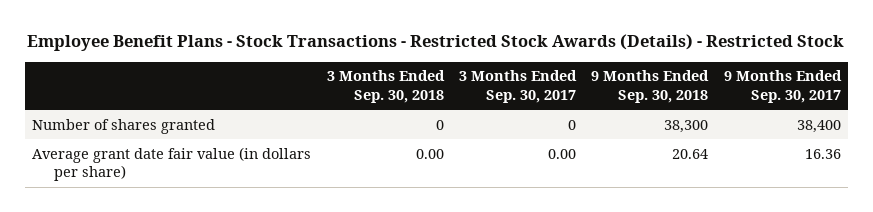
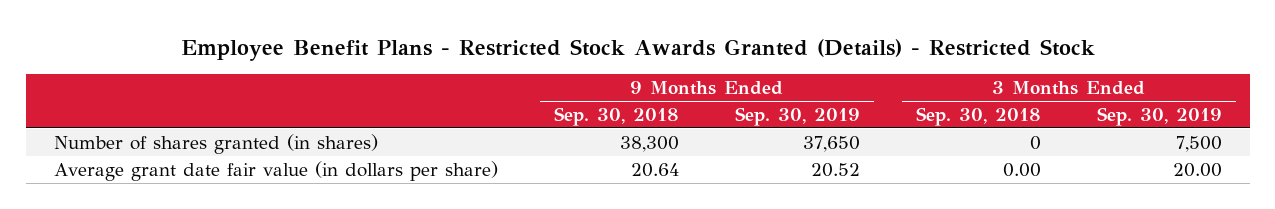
[27,34,845,52] Employee Benefit Plans - Stock Transactions - Restricted Stock Awards (Details) - Restricted Stock -> [180,39,1095,62] Employee Benefit Plans - Restricted Stock Awards Granted (Details) - Restricted Stock
[458,70,577,103] 3 Months Ended Sep. 30, 2017 -> none
[723,70,842,103] 9 Months Ended Sep. 30, 2017 -> none
none -> [734,107,860,127] Sep. 30, 2019
none -> [1096,107,1222,127] Sep. 30, 2019
[32,118,216,134] Number of shares granted -> [53,134,378,155] Number of shares granted (in shares)

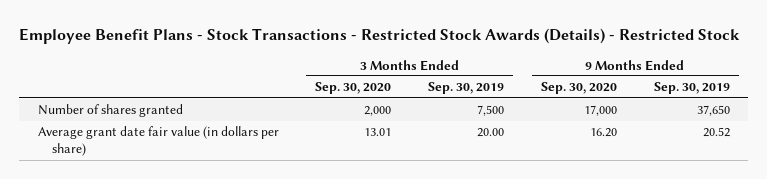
[180,39,1095,62] Employee Benefit Plans - Restricted Stock Awards Granted (Details) - Restricted Stock -> [19,28,741,45] Employee Benefit Plans - Stock Transactions - Restricted Stock Awards (Details) - Restricted Stock
[553,107,679,127] Sep. 30, 2018 -> none
[915,107,1041,127] Sep. 30, 2018 -> none
none -> [315,82,392,95] Sep. 30, 2020
none -> [540,82,617,95] Sep. 30, 2020
[53,134,378,155] Number of shares granted (in shares) -> [37,104,183,118] Number of shares granted

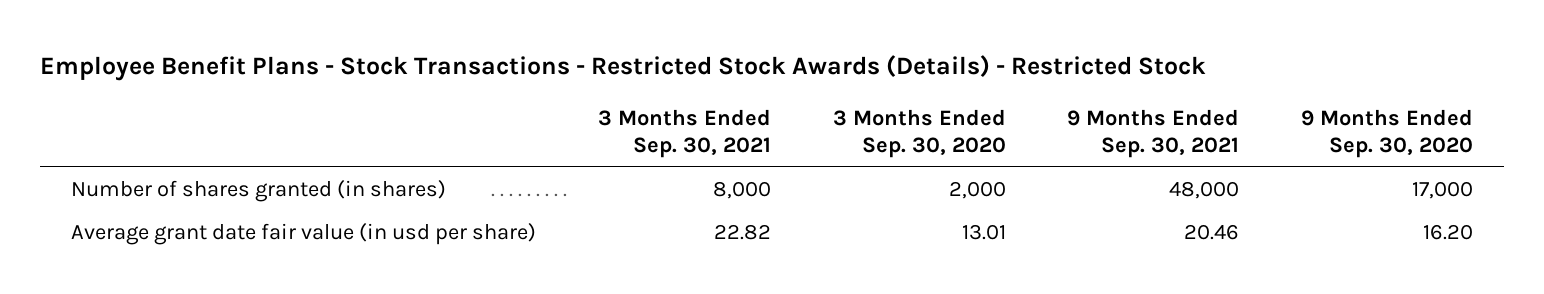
[428,82,505,95] Sep. 30, 2019 -> none
[653,82,730,95] Sep. 30, 2019 -> none
none -> [597,108,771,159] 3 Months Ended Sep. 30, 2021
none -> [1067,108,1240,159] 9 Months Ended Sep. 30, 2021
[37,104,183,118] Number of shares granted -> [71,180,447,203] Number of shares granted (in shares)
[37,126,279,157] Average grant date fair value (in dollars per share) -> [71,223,537,246] Average grant date fair value (in usd per share)

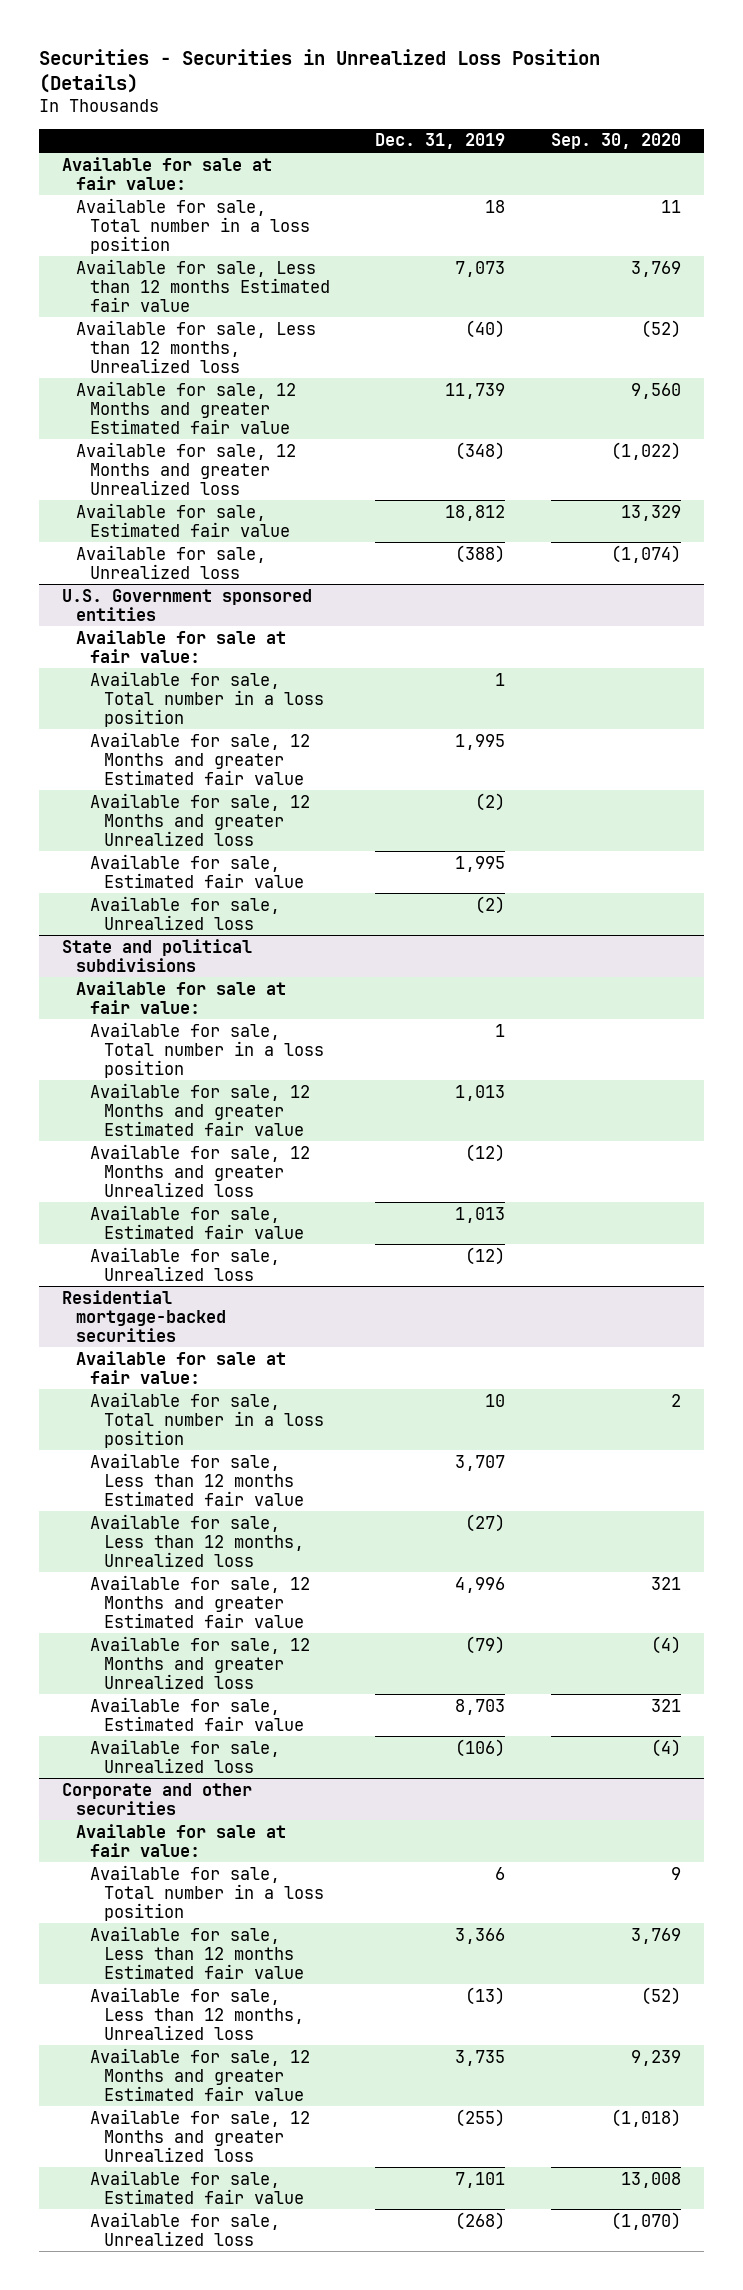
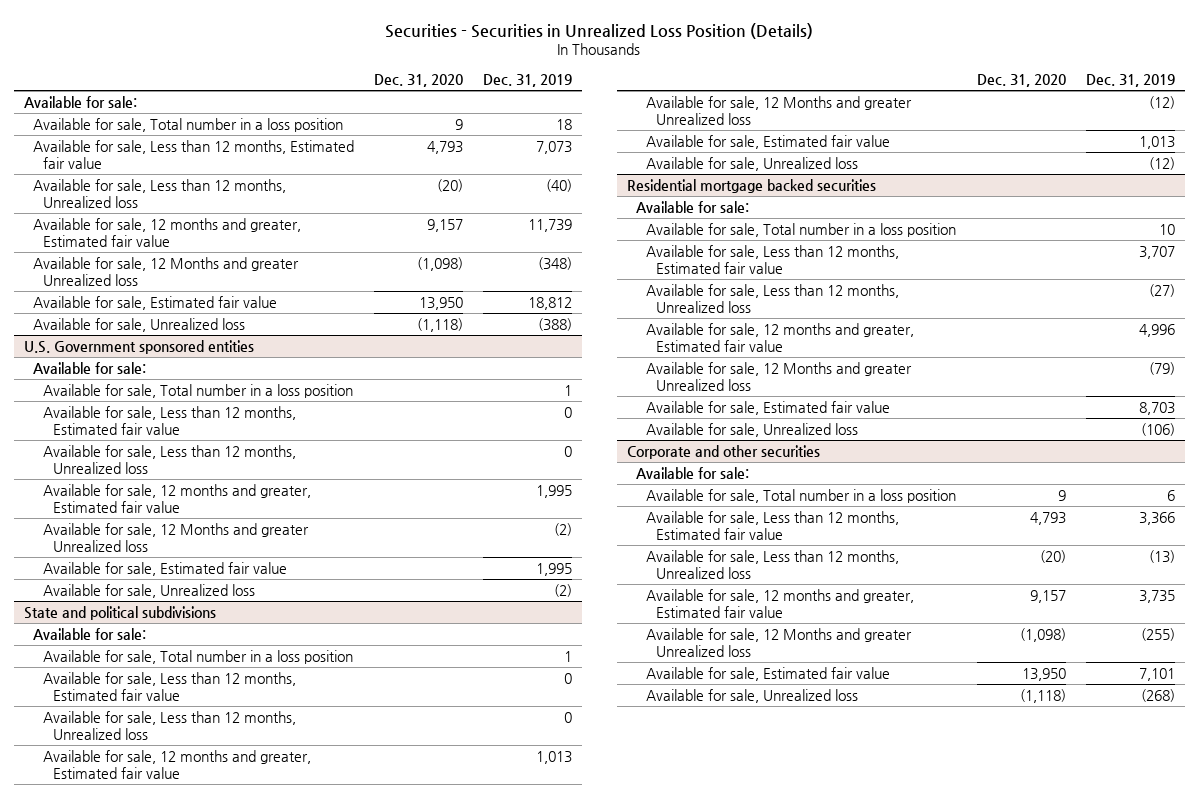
[551,133,682,150] Sep. 30, 2020 -> none
none -> [374,74,464,88] Dec. 31, 2020
[62,156,273,190] Available for sale at fair value: -> [23,95,137,108] Available for sale:
[76,258,330,312] Available for sale, Less than 12 months Estimated fair value -> [33,139,355,170] Available for sale, Less than 12 months, Estimated fair value
[76,380,297,434] Available for sale, 12 Months and greater Estimated fair value -> [33,217,302,248] Available for sale, 12 months and greater, Estimated fair value
[76,629,287,663] Available for sale at fair value: -> [33,361,147,374] Available for sale:
none -> [43,405,297,436] Available for sale, Less than 12 months, Estimated fair value
none -> [43,444,297,475] Available for sale, Less than 12 months, Unrealized loss
[89,731,310,785] Available for sale, 12 Months and greater Estimated fair value -> [43,483,312,514] Available for sale, 12 months and greater, Estimated fair value
[76,980,287,1014] Available for sale at fair value: -> [33,627,147,640] Available for sale:
none -> [43,671,297,702] Available for sale, Less than 12 months, Estimated fair value
none -> [43,710,297,741] Available for sale, Less than 12 months, Unrealized loss
[89,1082,310,1136] Available for sale, 12 Months and greater Estimated fair value -> [43,749,312,780] Available for sale, 12 months and greater, Estimated fair value
[62,1289,227,1342] Residential mortgage-backed securities -> [626,178,876,193] Residential mortgage backed securities
[76,1350,287,1384] Available for sale at fair value: -> [636,200,750,213] Available for sale:
[89,1452,304,1506] Available for sale, Less than 12 months Estimated fair value -> [646,244,900,275] Available for sale, Less than 12 months, Estimated fair value
[89,1574,310,1628] Available for sale, 12 Months and greater Estimated fair value -> [646,322,915,353] Available for sale, 12 months and greater, Estimated fair value
[76,1823,287,1857] Available for sale at fair value: -> [636,466,750,479] Available for sale:
[89,1925,304,1979] Available for sale, Less than 12 months Estimated fair value -> [646,510,900,541] Available for sale, Less than 12 months, Estimated fair value
[89,2047,310,2101] Available for sale, 12 Months and greater Estimated fair value -> [646,588,915,619] Available for sale, 12 months and greater, Estimated fair value

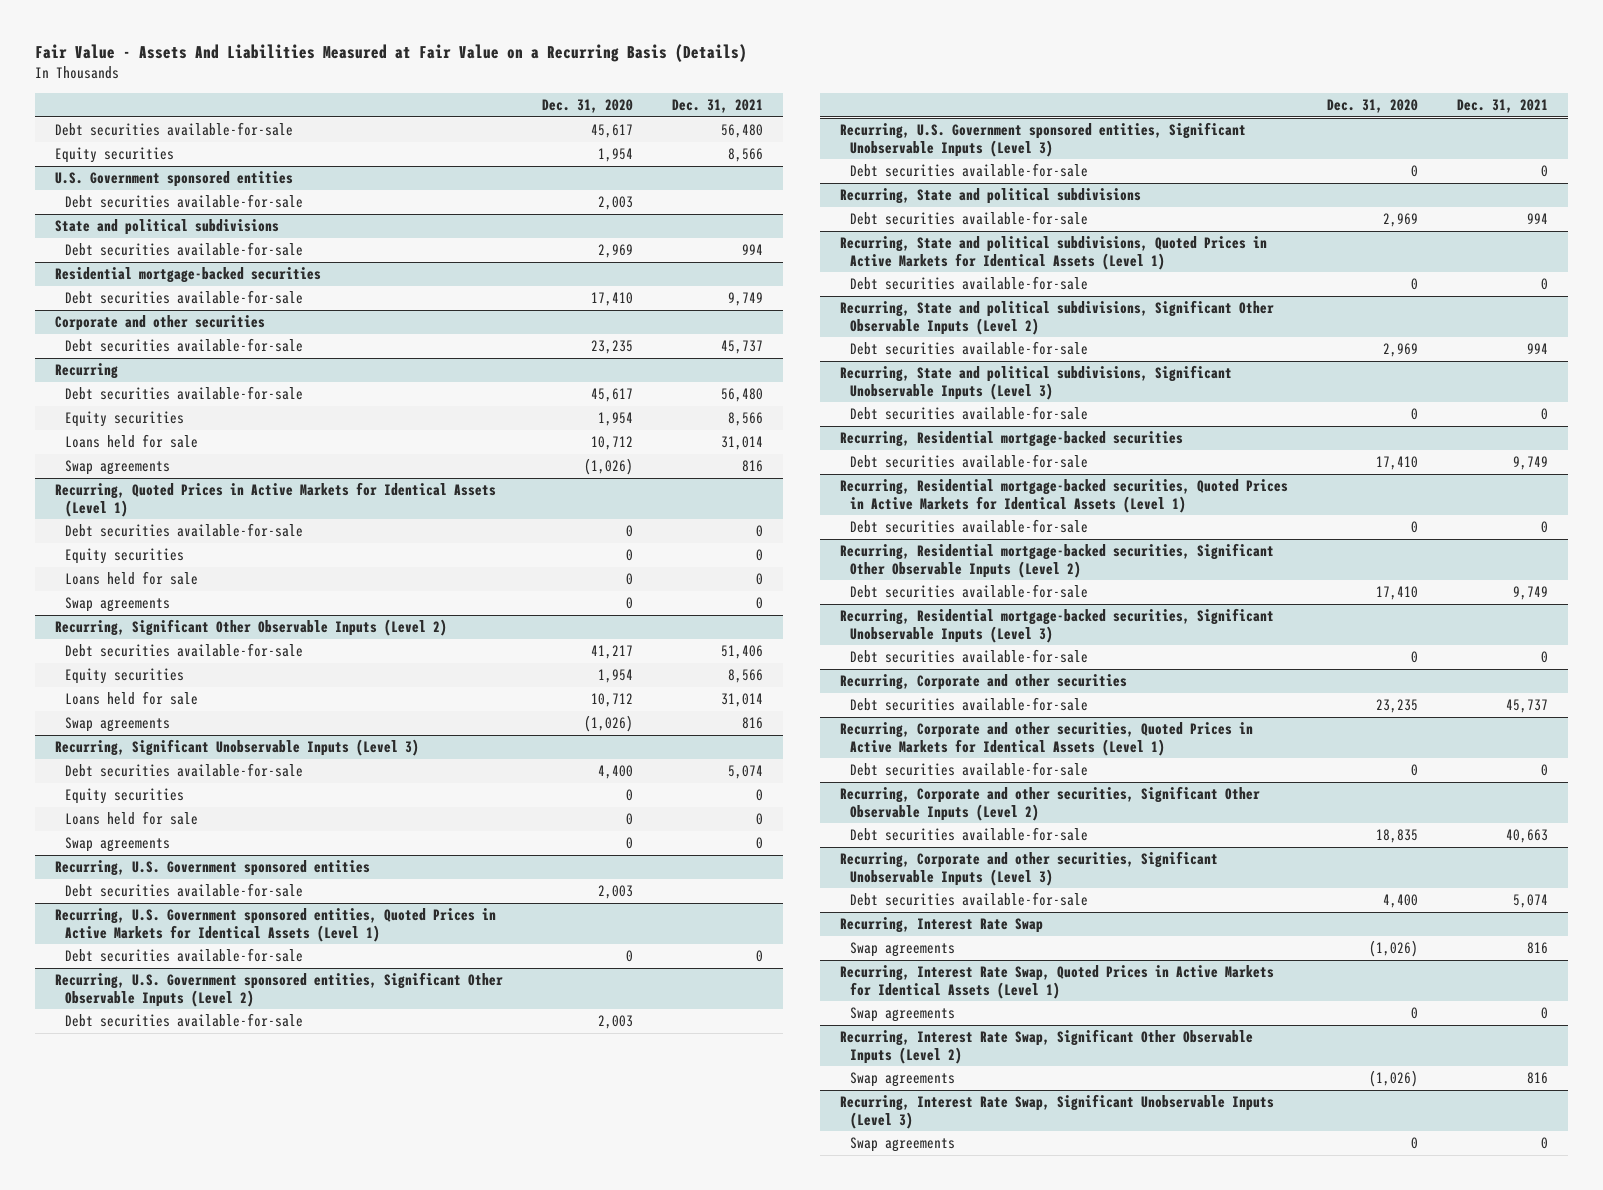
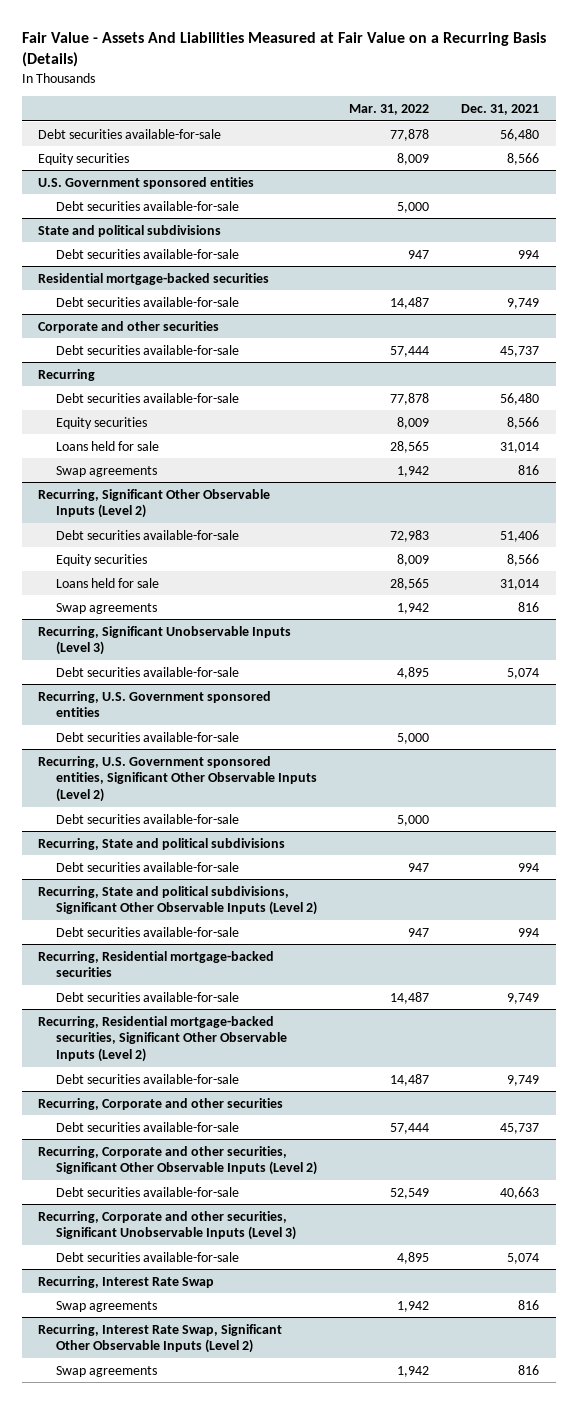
[541,99,633,114] Dec. 31, 2020 -> none
none -> [349,103,430,115] Mar. 31, 2022
[54,482,496,517] Recurring, Quoted Prices in Active Markets for Identical Assets (Level 1) -> none
[65,523,304,538] Debt securities available-for-sale -> none
[65,548,185,565] Equity securities -> none
[65,571,199,586] Loans held for sale -> none
[65,597,171,613] Swap agreements -> none
[65,788,185,805] Equity securities -> none
[65,811,199,826] Loans held for sale -> none
[65,837,171,853] Swap agreements -> none
[54,908,496,942] Recurring, U.S. Government sponsored entities, Quoted Prices in Active Markets for Identical Assets (Level 1) -> none
[65,948,304,963] Debt securities available-for-sale -> none
[839,122,1246,157] Recurring, U.S. Government sponsored entities, Significant Unobservable Inputs (Level 3) -> none
[850,163,1089,178] Debt securities available-for-sale -> none
[839,236,1267,270] Recurring, State and political subdivisions, Quoted Prices in Active Markets for Identical Assets (Level 1) -> none
[850,276,1089,291] Debt securities available-for-sale -> none
[839,365,1232,400] Recurring, State and political subdivisions, Significant Unobservable Inputs (Level 3) -> none
[850,406,1089,421] Debt securities available-for-sale -> none
[839,479,1288,513] Recurring, Residential mortgage-backed securities, Quoted Prices in Active Markets for Identical Assets (Level 1) -> none
[850,519,1089,534] Debt securities available-for-sale -> none
[839,608,1274,643] Recurring, Residential mortgage-backed securities, Significant Unobservable Inputs (Level 3) -> none
[850,649,1089,664] Debt securities available-for-sale -> none
[839,722,1253,756] Recurring, Corporate and other securities, Quoted Prices in Active Markets for Identical Assets (Level 1) -> none
[850,762,1089,777] Debt securities available-for-sale -> none
[839,965,1274,999] Recurring, Interest Rate Swap, Quoted Prices in Active Markets for Identical Assets (Level 1) -> none
[850,1007,956,1023] Swap agreements -> none
[839,1094,1274,1129] Recurring, Interest Rate Swap, Significant Unobservable Inputs (Level 3) -> none
[850,1137,956,1153] Swap agreements -> none

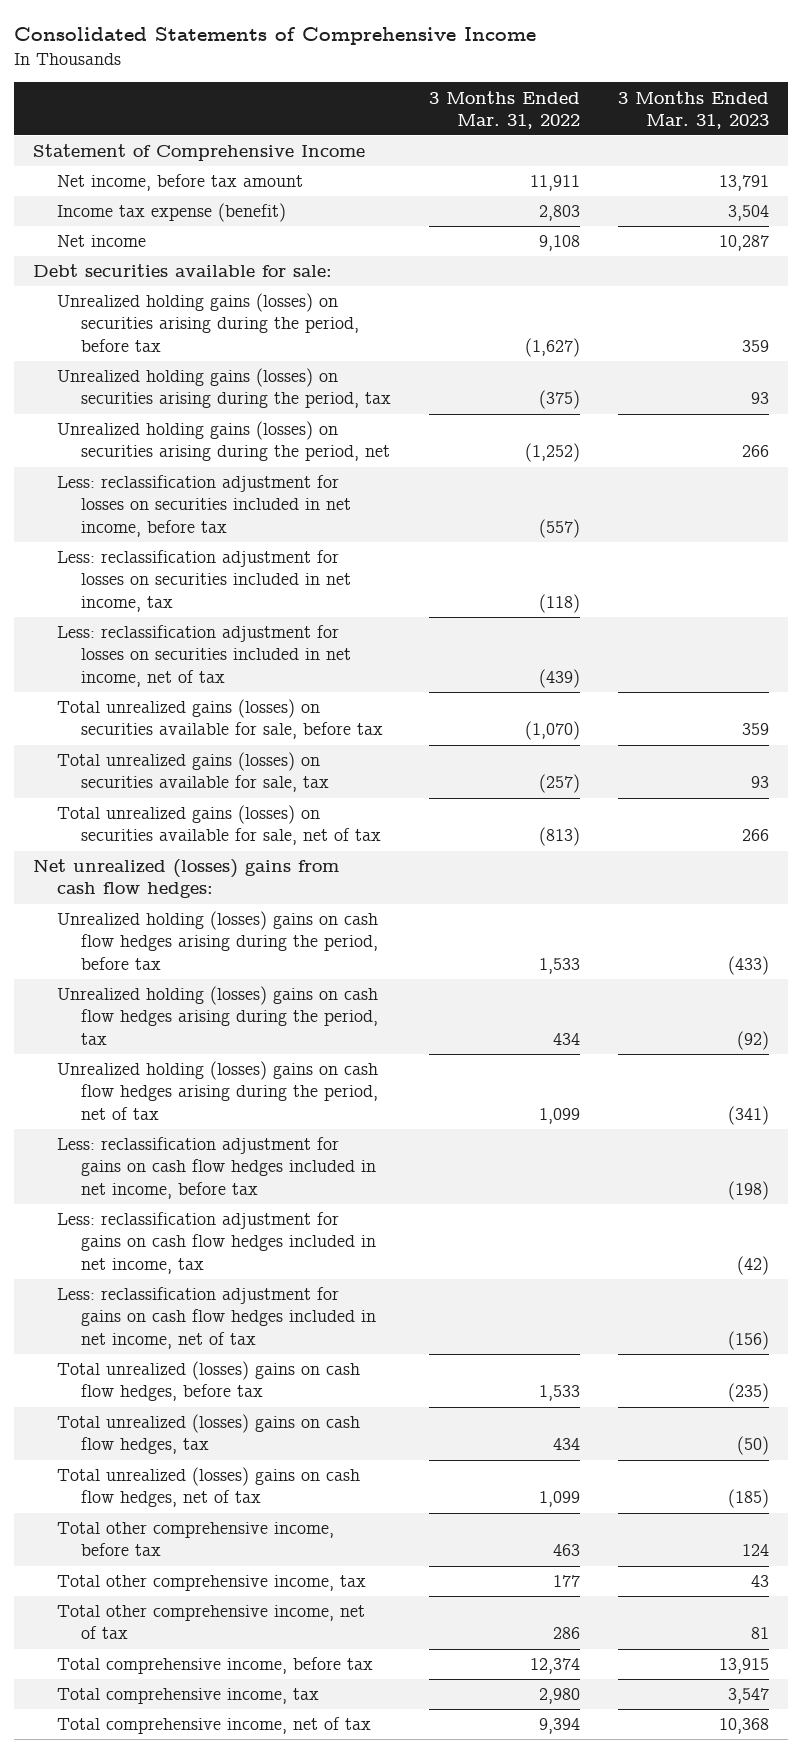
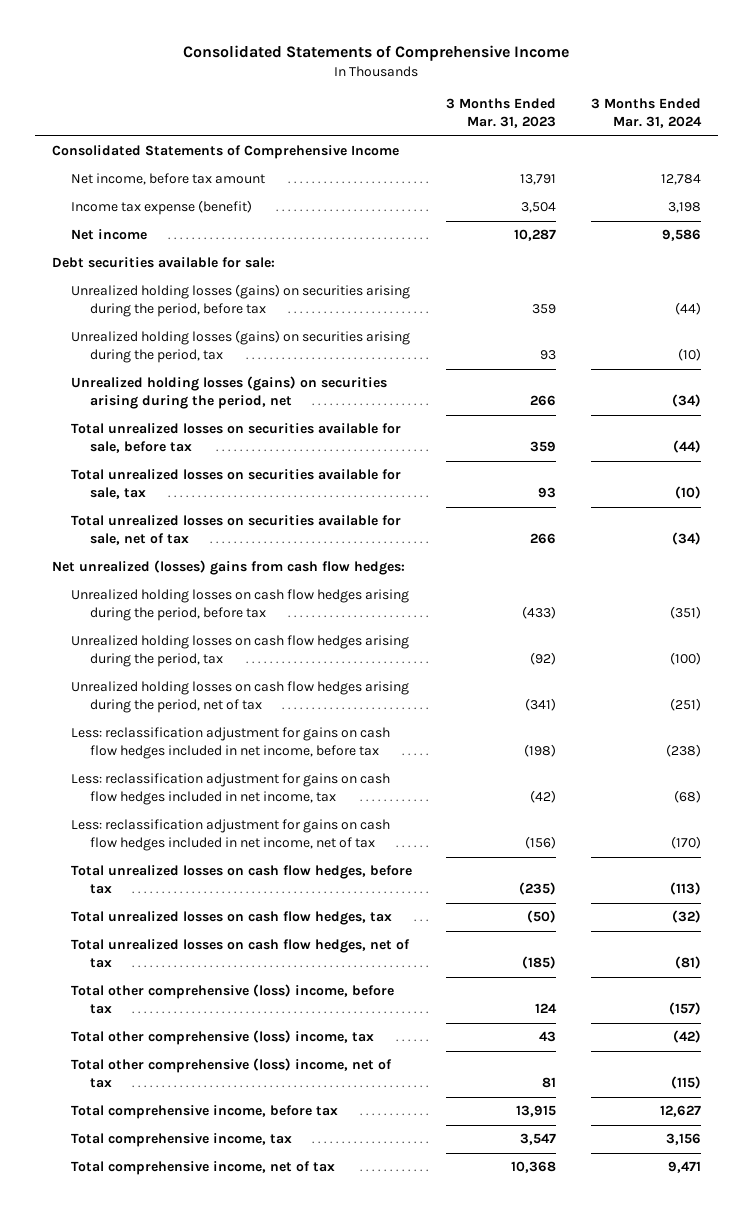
[429,90,581,129] 3 Months Ended Mar. 31, 2022 -> none
none -> [590,98,702,129] 3 Months Ended Mar. 31, 2024
[33,144,366,162] Statement of Comprehensive Income -> [52,145,400,160] Consolidated Statements of Comprehensive Income
[57,475,352,537] Less: reclassification adjustment for losses on securities included in net income, before tax -> none
[57,550,352,612] Less: reclassification adjustment for losses on securities included in net income, tax -> none
[57,625,352,687] Less: reclassification adjustment for losses on securities included in net income, net of tax -> none
[57,293,360,352] Unrealized holding gains (losses) on securities arising during the period, before tax -> [70,284,410,318] Unrealized holding losses (gains) on securities arising during the period, before tax
[57,368,392,409] Unrealized holding gains (losses) on securities arising during the period, tax -> [70,330,410,364] Unrealized holding losses (gains) on securities arising during the period, tax
[57,421,391,462] Unrealized holding gains (losses) on securities arising during the period, net -> [70,376,387,410] Unrealized holding losses (gains) on securities arising during the period, net
[57,699,384,740] Total unrealized gains (losses) on securities available for sale, before tax -> [70,423,401,454] Total unrealized losses on securities available for sale, before tax
[57,752,330,793] Total unrealized gains (losses) on securities available for sale, tax -> [70,469,401,500] Total unrealized losses on securities available for sale, tax
[57,805,382,846] Total unrealized gains (losses) on securities available for sale, net of tax -> [70,515,401,546] Total unrealized losses on securities available for sale, net of tax
[57,911,379,970] Unrealized holding (losses) gains on cash flow hedges arising during the period, before tax -> [70,589,409,622] Unrealized holding losses on cash flow hedges arising during the period, before tax
[57,986,379,1045] Unrealized holding (losses) gains on cash flow hedges arising during the period, tax -> [70,635,409,668] Unrealized holding losses on cash flow hedges arising during the period, tax
[57,1061,379,1120] Unrealized holding (losses) gains on cash flow hedges arising during the period, net of tax -> [70,681,409,714] Unrealized holding losses on cash flow hedges arising during the period, net of tax
[57,1361,361,1402] Total unrealized (losses) gains on cash flow hedges, before tax -> [70,865,412,895] Total unrealized losses on cash flow hedges, before tax
[57,1414,361,1455] Total unrealized (losses) gains on cash flow hedges, tax -> [70,911,392,926] Total unrealized losses on cash flow hedges, tax
[57,1467,361,1508] Total unrealized (losses) gains on cash flow hedges, net of tax -> [70,939,410,969] Total unrealized losses on cash flow hedges, net of tax
[57,1522,335,1557] Total other comprehensive income, before tax -> [70,984,394,1015] Total other comprehensive (loss) income, before tax
[57,1575,367,1592] Total other comprehensive income, tax -> [70,1030,374,1046] Total other comprehensive (loss) income, tax
[57,1605,366,1640] Total other comprehensive income, net of tax -> [70,1058,392,1089] Total other comprehensive (loss) income, net of tax

